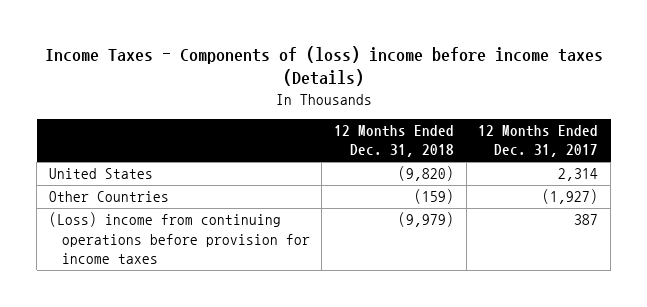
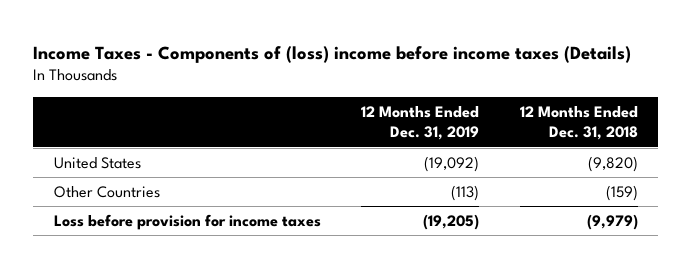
[478,124,599,158] 12 Months Ended Dec. 31, 2017 -> none
none -> [361,105,480,141] 12 Months Ended Dec. 31, 2019
[48,212,310,265] (Loss) income from continuing operations before provision for income taxes -> [53,213,321,230] Loss before provision for income taxes

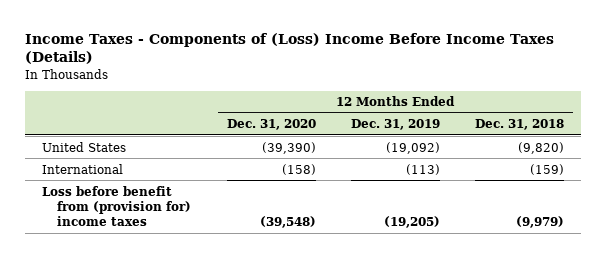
[33,45,632,63] Income Taxes - Components of (loss) income before income taxes (Details) -> [24,32,554,65] Income Taxes - Components of (Loss) Income Before Income Taxes (Details)
none -> [226,119,316,131] Dec. 31, 2020
[53,185,160,198] Other Countries -> [42,163,124,174] International
[53,213,321,230] Loss before provision for income taxes -> [42,185,192,227] Loss before benefit from (provision for) income taxes

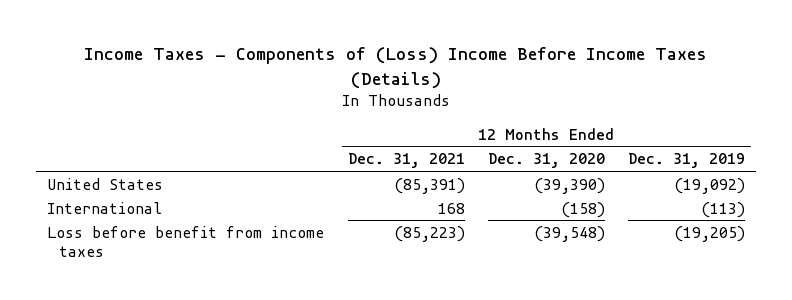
[474,119,564,131] Dec. 31, 2018 -> none
none -> [347,153,465,169] Dec. 31, 2021
[42,185,192,227] Loss before benefit from (provision for) income taxes -> [47,225,325,258] Loss before benefit from income taxes

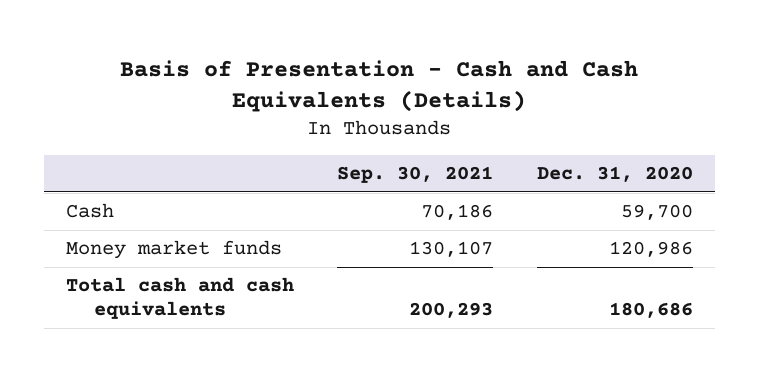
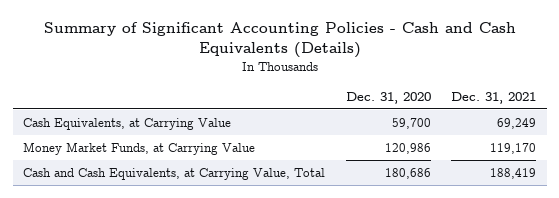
[120,59,639,113] Basis of Presentation - Cash and Cash Equivalents (Details) -> [43,21,516,59] Summary of Significant Accounting Policies - Cash and Cash Equivalents (Details)
[337,166,494,184] Sep. 30, 2021 -> none
none -> [451,91,537,104] Dec. 31, 2021
[65,203,114,219] Cash -> [22,117,231,130] Cash Equivalents, at Carrying Value
[65,240,282,260] Money market funds -> [22,141,255,155] Money Market Funds, at Carrying Value
[65,277,294,320] Total cash and cash equivalents -> [22,167,325,180] Cash and Cash Equivalents, at Carrying Value, Total

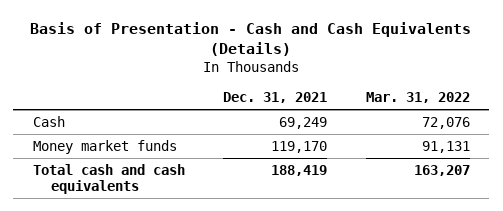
[43,21,516,59] Summary of Significant Accounting Policies - Cash and Cash Equivalents (Details) -> [30,21,472,57] Basis of Presentation - Cash and Cash Equivalents (Details)
[345,91,431,104] Dec. 31, 2020 -> none
none -> [366,92,471,104] Mar. 31, 2022
[22,117,231,130] Cash Equivalents, at Carrying Value -> [32,115,65,127] Cash
[22,141,255,155] Money Market Funds, at Carrying Value -> [32,139,177,154] Money market funds
[22,167,325,180] Cash and Cash Equivalents, at Carrying Value, Total -> [32,163,185,194] Total cash and cash equivalents

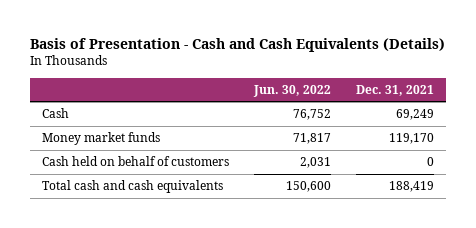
[366,92,471,104] Mar. 31, 2022 -> none
none -> [252,84,331,97] Jun. 30, 2022
none -> [42,156,230,167] Cash held on behalf of customers

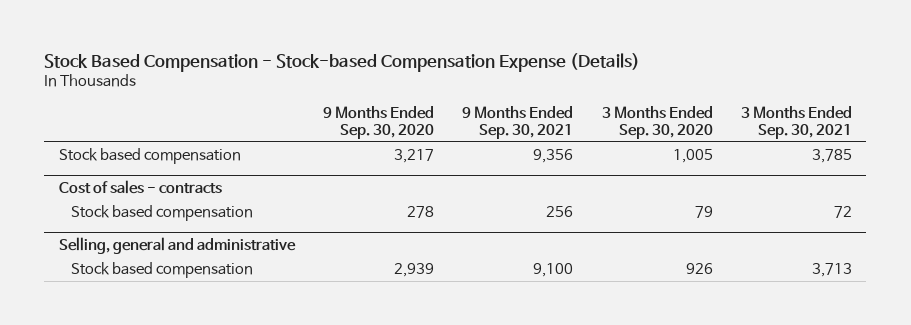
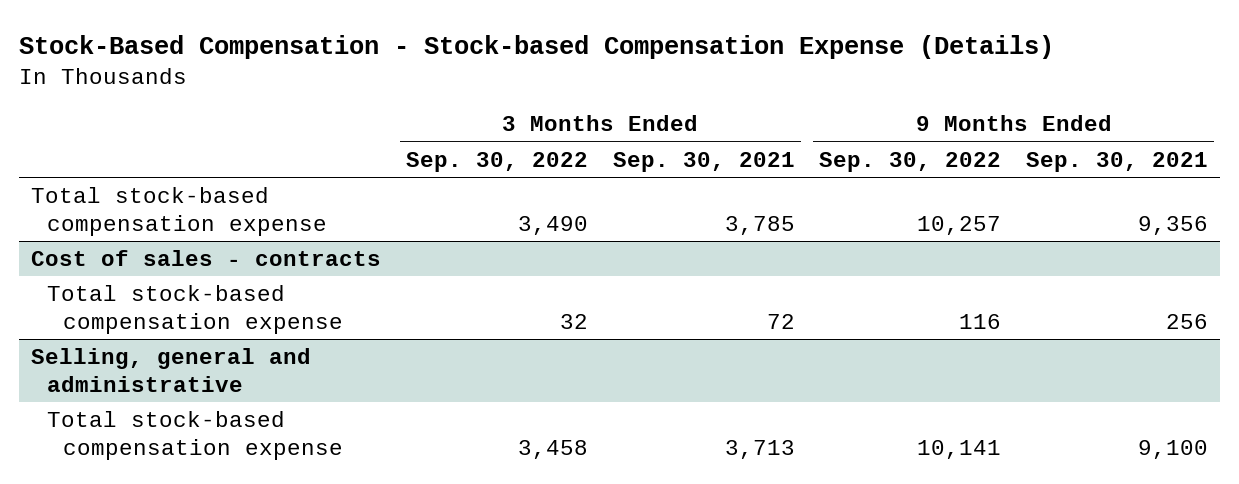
[44,52,641,72] Stock Based Compensation - Stock-based Compensation Expense (Details) -> [19,34,1055,59] Stock-Based Compensation - Stock-based Compensation Expense (Details)
[322,105,434,140] 9 Months Ended Sep. 30, 2020 -> none
[601,105,713,140] 3 Months Ended Sep. 30, 2020 -> none
none -> [406,151,589,172] Sep. 30, 2022
none -> [819,151,1002,172] Sep. 30, 2022
[58,148,241,165] Stock based compensation -> [31,187,328,236] Total stock-based compensation expense
[70,205,253,222] Stock based compensation -> [47,285,343,334] Total stock-based compensation expense
[70,262,253,279] Stock based compensation -> [47,411,343,460] Total stock-based compensation expense

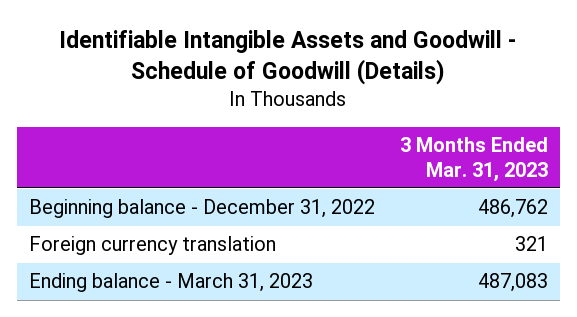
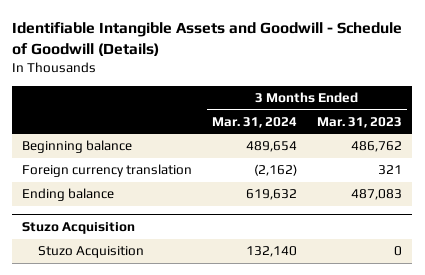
none -> [212,116,298,128] Mar. 31, 2024
[29,199,376,219] Beginning balance - December 31, 2022 -> [22,140,133,154] Beginning balance
[29,273,314,293] Ending balance - March 31, 2023 -> [22,188,115,202] Ending balance
none -> [22,221,136,234] Stuzo Acquisition
none -> [37,246,144,259] Stuzo Acquisition

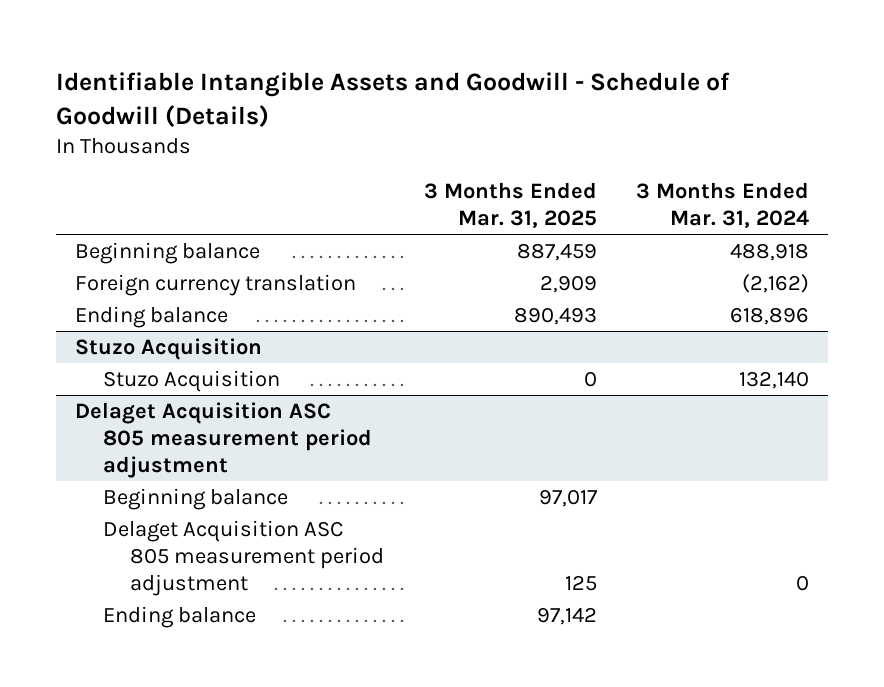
[317,116,403,128] Mar. 31, 2023 -> none
none -> [423,181,597,228] 3 Months Ended Mar. 31, 2025
[246,141,298,153] 489,654 -> [729,243,809,262] 488,918
[246,189,298,201] 619,632 -> [729,307,809,326] 618,896
none -> [75,402,372,478] Delaget Acquisition ASC 805 measurement period adjustment
none -> [102,488,288,511] Beginning balance
none -> [102,520,385,596] Delaget Acquisition ASC 805 measurement period adjustment
none -> [102,606,256,629] Ending balance

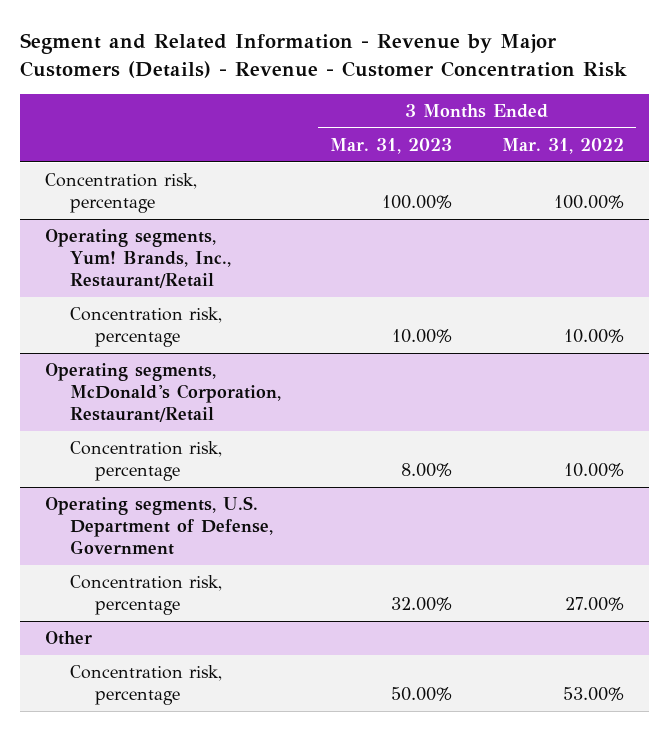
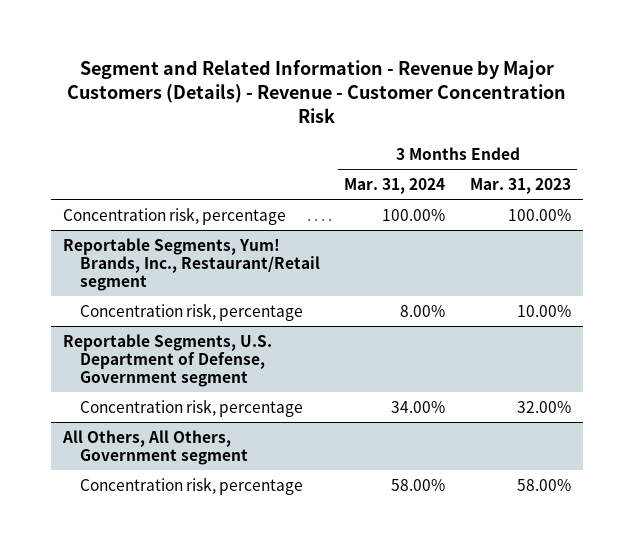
[501,138,624,155] Mar. 31, 2022 -> none
none -> [344,178,446,195] Mar. 31, 2024
[45,229,231,289] Operating segments, Yum! Brands, Inc., Restaurant/Retail -> [62,237,321,291] Reportable Segments, Yum! Brands, Inc., Restaurant/Retail segment
[45,363,281,423] Operating segments, McDonald's Corporation, Restaurant/Retail -> none
[69,441,222,482] Concentration risk, percentage -> none
[45,496,273,556] Operating segments, U.S. Department of Defense, Government -> [62,333,272,387] Reportable Segments, U.S. Department of Defense, Government segment
[45,631,93,646] Other -> none
none -> [61,429,249,465] All Others, All Others, Government segment
[391,687,453,702] 50.00% -> [516,478,571,491] 58.00%

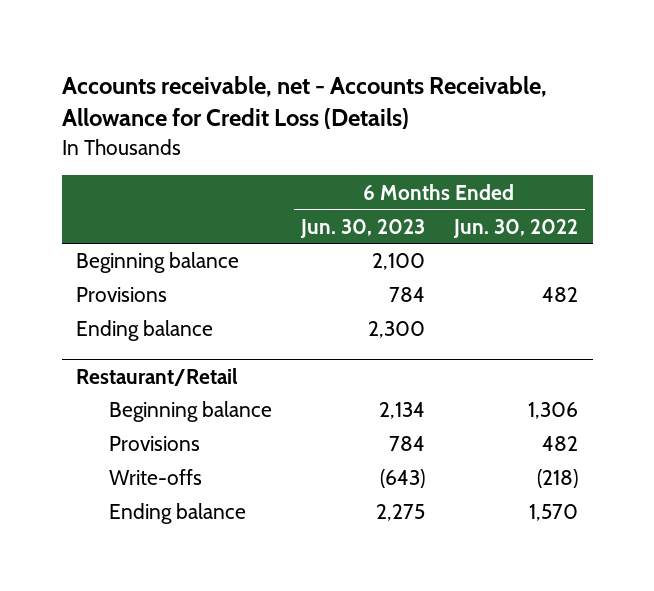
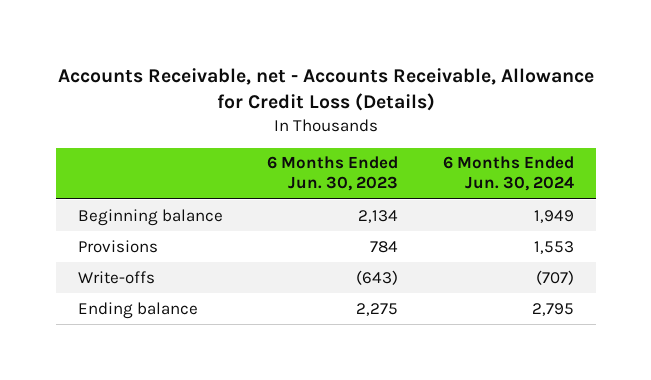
[61,76,547,130] Accounts receivable, net - Accounts Receivable, Allowance for Credit Loss (Details) -> [57,67,594,111] Accounts Receivable, net - Accounts Receivable, Allowance for Credit Loss (Details)
[453,218,579,238] Jun. 30, 2022 -> none
none -> [442,156,574,192] 6 Months Ended Jun. 30, 2024
[76,252,240,274] Beginning balance -> none
[76,287,168,303] Provisions -> none
[76,320,214,342] Ending balance -> none
[76,367,239,386] Restaurant/Retail -> none

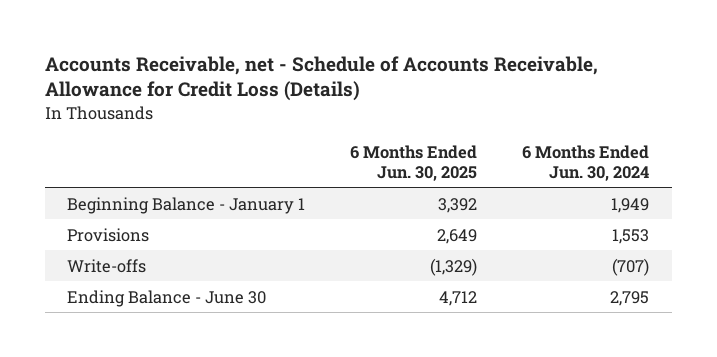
[57,67,594,111] Accounts Receivable, net - Accounts Receivable, Allowance for Credit Loss (Details) -> [44,55,598,102] Accounts Receivable, net - Schedule of Accounts Receivable, Allowance for Credit Loss (Details)
[267,156,399,192] 6 Months Ended Jun. 30, 2023 -> none
none -> [350,144,478,181] 6 Months Ended Jun. 30, 2025
[77,208,223,226] Beginning balance -> [67,196,306,214] Beginning Balance - January 1
[77,301,198,319] Ending balance -> [67,289,267,307] Ending Balance - June 30

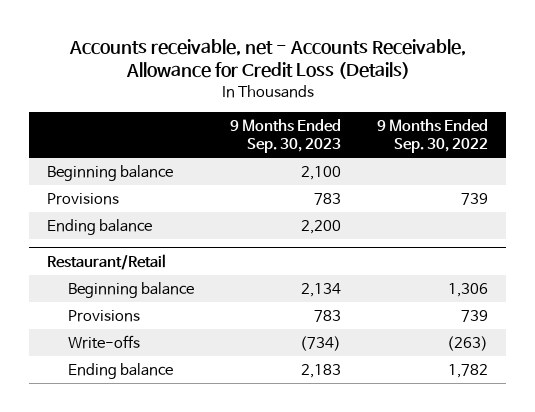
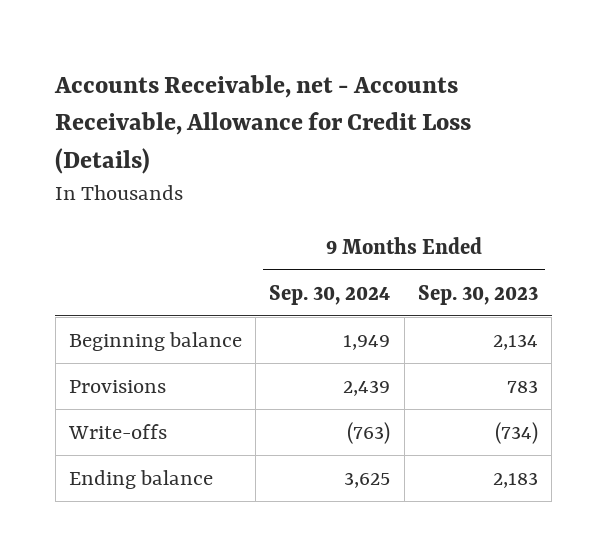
[68,38,466,80] Accounts receivable, net - Accounts Receivable, Allowance for Credit Loss (Details) -> [54,74,472,174] Accounts Receivable, net - Accounts Receivable, Allowance for Credit Loss (Details)
[377,119,489,153] 9 Months Ended Sep. 30, 2022 -> none
none -> [269,284,391,305] Sep. 30, 2024
[47,165,174,182] Beginning balance -> none
[47,193,120,206] Provisions -> none
[47,219,153,236] Ending balance -> none
[47,254,167,271] Restaurant/Retail -> none

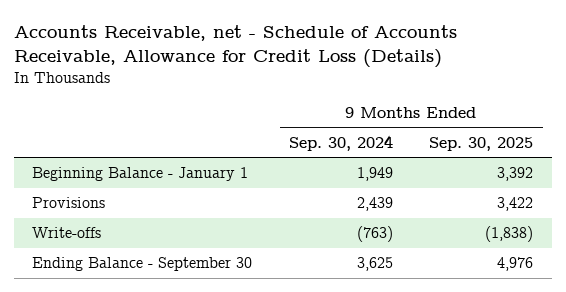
[54,74,472,174] Accounts Receivable, net - Accounts Receivable, Allowance for Credit Loss (Details) -> [13,24,457,68] Accounts Receivable, net - Schedule of Accounts Receivable, Allowance for Credit Loss (Details)
[417,284,538,305] Sep. 30, 2023 -> none
none -> [429,136,534,151] Sep. 30, 2025
[69,331,243,351] Beginning balance -> [32,167,249,182] Beginning Balance - January 1
[69,469,214,489] Ending balance -> [32,257,253,272] Ending Balance - September 30

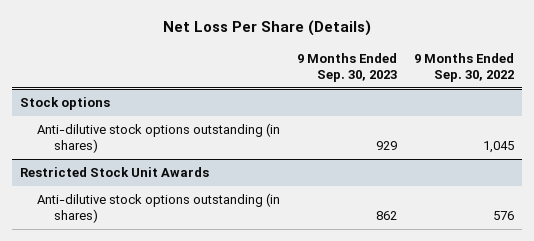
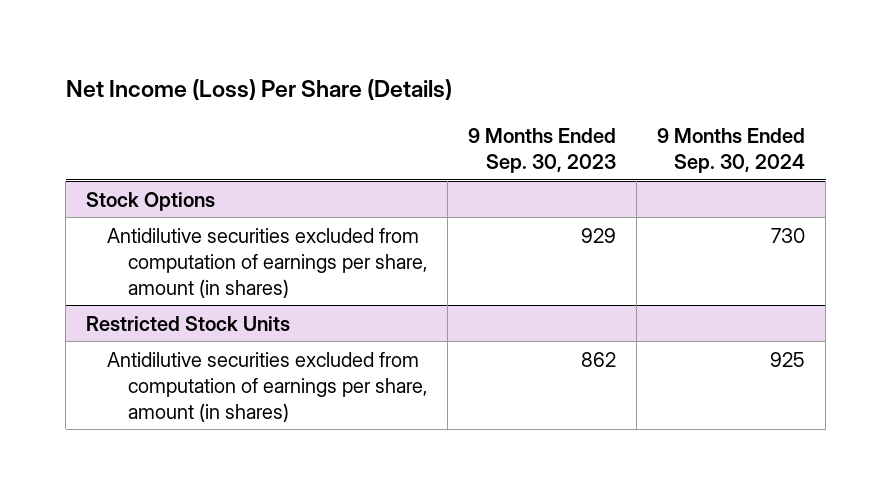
[163,19,372,36] Net Loss Per Share (Details) -> [65,79,452,101] Net Income (Loss) Per Share (Details)
[413,52,514,83] 9 Months Ended Sep. 30, 2022 -> none
none -> [657,127,806,173] 9 Months Ended Sep. 30, 2024
[20,96,111,110] Stock options -> [86,191,216,211] Stock Options
[37,122,281,154] Anti-dilutive stock options outstanding (in shares) -> [107,227,428,298] Antidilutive securities excluded from computation of earnings per share, amount (in shares)
[20,166,210,177] Restricted Stock Unit Awards -> [86,315,291,331] Restricted Stock Units
[37,192,281,224] Anti-dilutive stock options outstanding (in shares) -> [107,351,428,422] Antidilutive securities excluded from computation of earnings per share, amount (in shares)

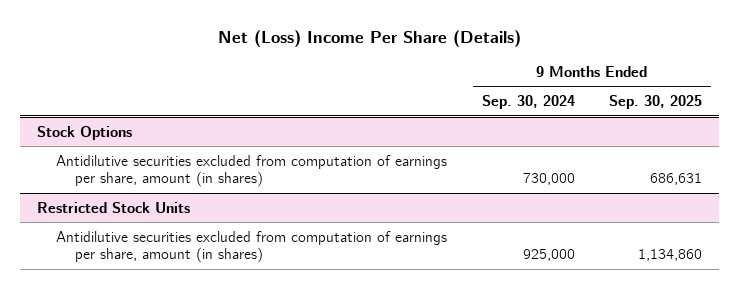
[65,79,452,101] Net Income (Loss) Per Share (Details) -> [217,29,521,47] Net (Loss) Income Per Share (Details)
[468,127,617,173] 9 Months Ended Sep. 30, 2023 -> none
none -> [609,95,703,110] Sep. 30, 2025
[771,227,806,243] 730 -> [522,173,575,186] 730,000
[770,351,806,367] 925 -> [522,249,575,262] 925,000

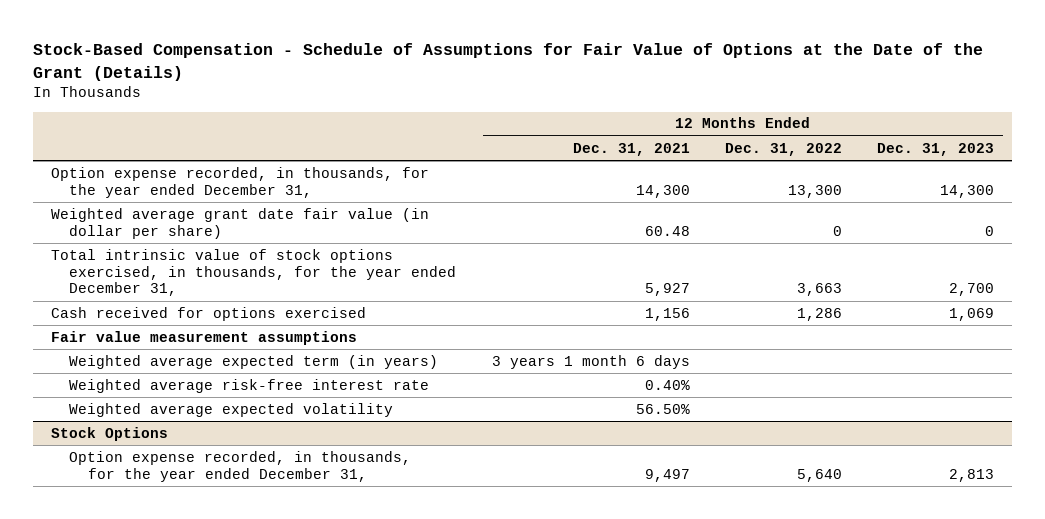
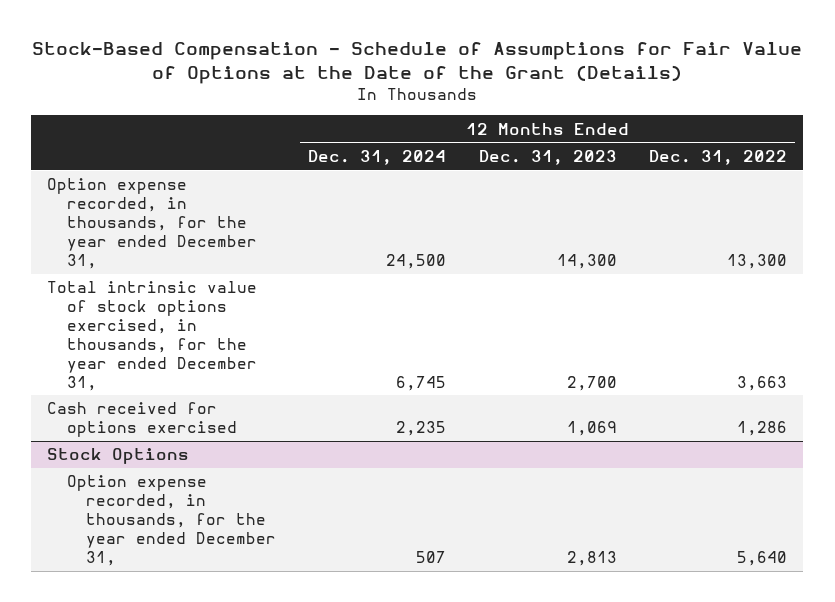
[572,142,690,156] Dec. 31, 2021 -> none
none -> [308,149,447,165] Dec. 31, 2024
[50,207,429,239] Weighted average grant date fair value (in dollar per share) -> none
[50,330,357,345] Fair value measurement assumptions -> none
[69,354,439,369] Weighted average expected term (in years) -> none
[69,378,430,393] Weighted average risk-free interest rate -> none
[69,402,394,417] Weighted average expected volatility -> none

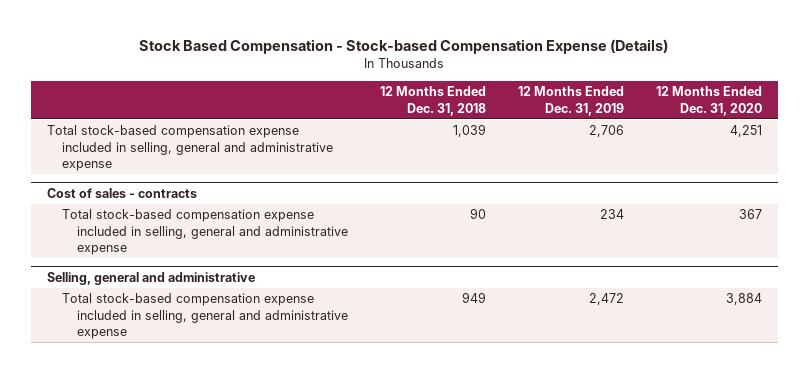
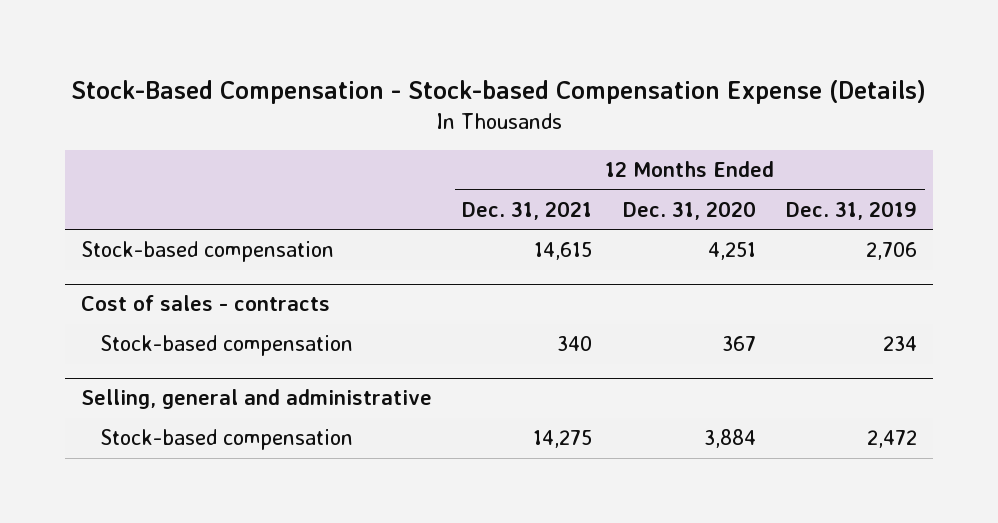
[139,39,669,55] Stock Based Compensation - Stock-based Compensation Expense (Details) -> [71,80,927,105] Stock-Based Compensation - Stock-based Compensation Expense (Details)
[379,86,486,116] 12 Months Ended Dec. 31, 2018 -> none
none -> [462,201,593,221] Dec. 31, 2021
[47,125,334,171] Total stock-based compensation expense included in selling, general and administrative expense -> [80,241,334,263] Stock-based compensation
[62,209,349,255] Total stock-based compensation expense included in selling, general and administrative expense -> [100,335,354,357] Stock-based compensation
[62,293,349,339] Total stock-based compensation expense included in selling, general and administrative expense -> [100,429,354,451] Stock-based compensation

